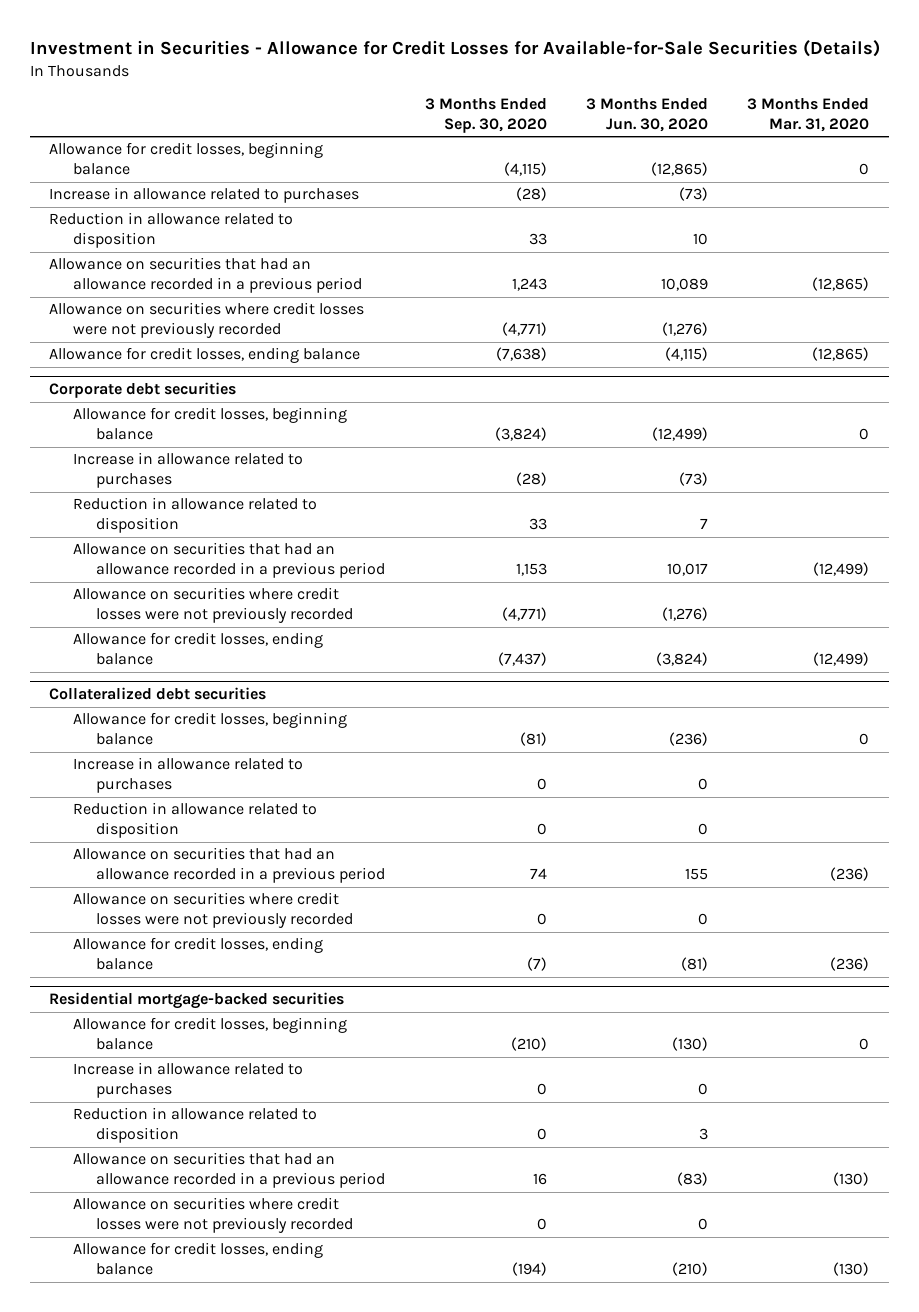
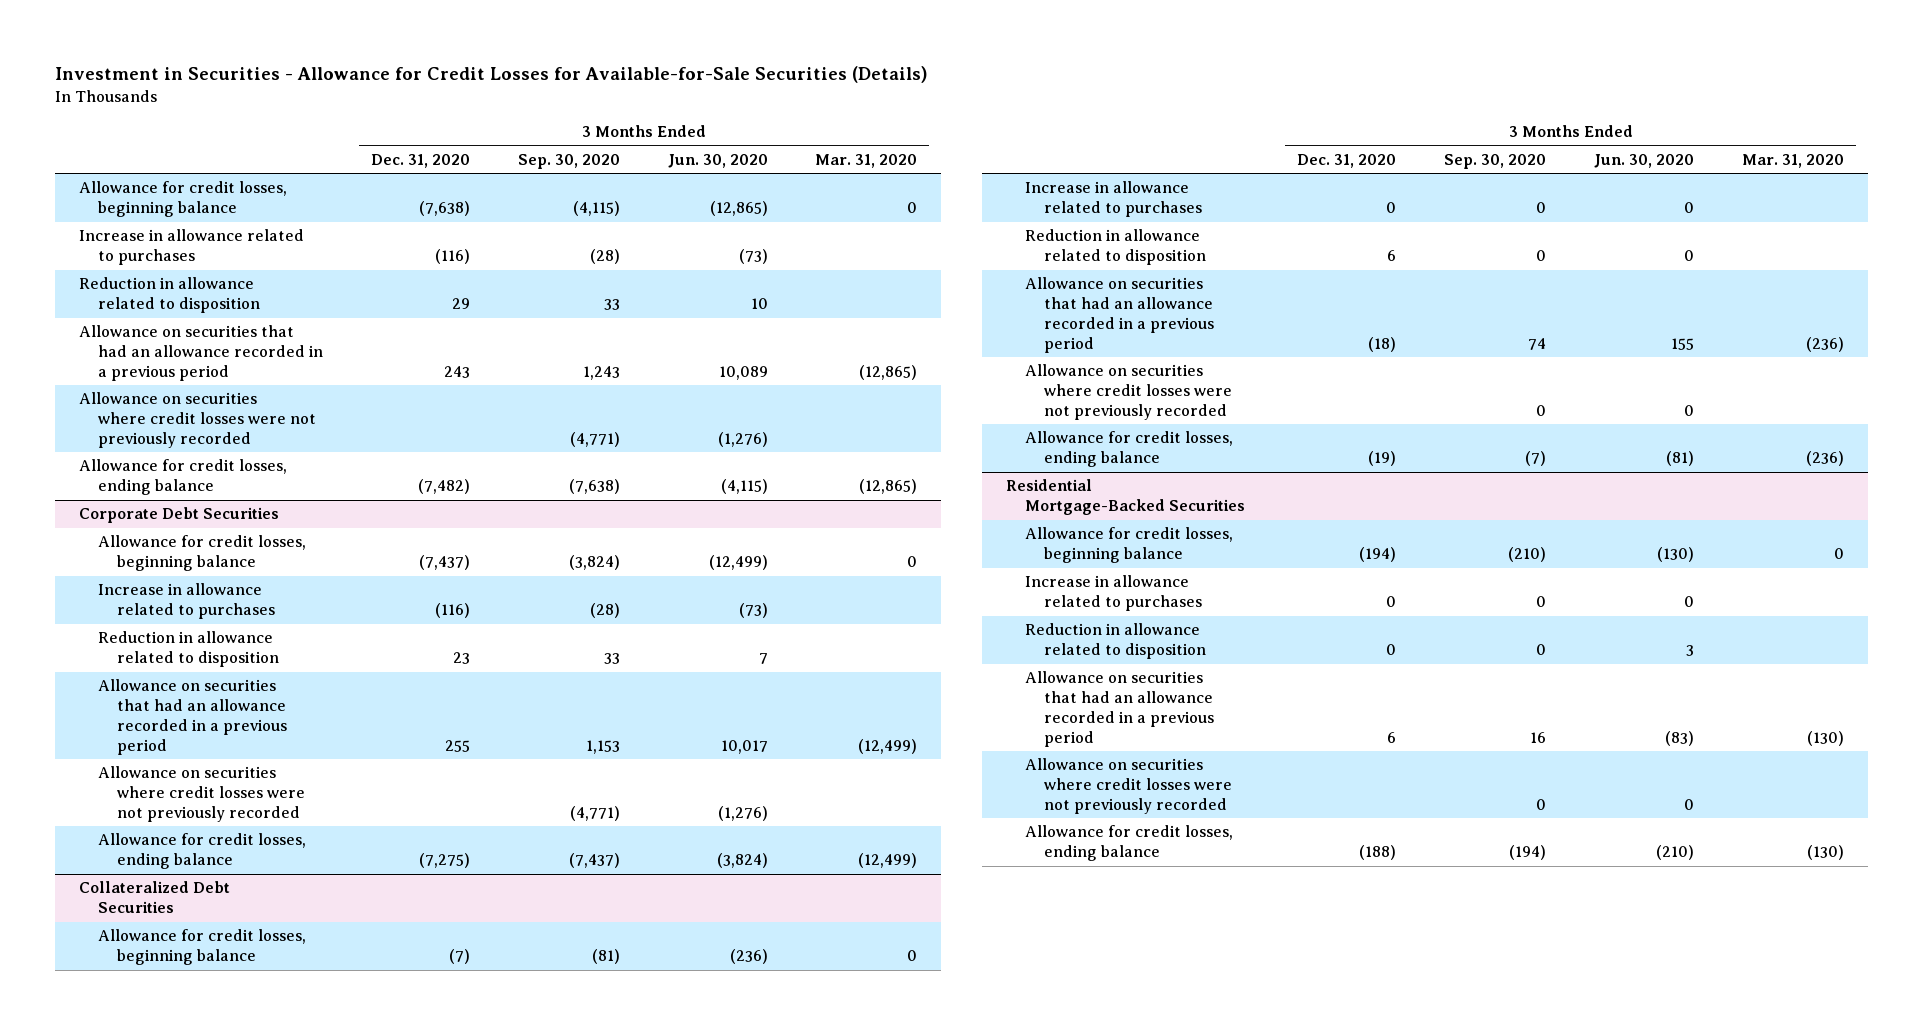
none -> [370,153,470,168] Dec. 31, 2020
[49,382,237,399] Corporate debt securities -> [78,507,279,524] Corporate Debt Securities
[49,687,267,701] Collateralized debt securities -> [78,881,230,914] Collateralized Debt Securities
[49,992,345,1010] Residential mortgage-backed securities -> [1005,479,1245,516] Residential Mortgage-Backed Securities

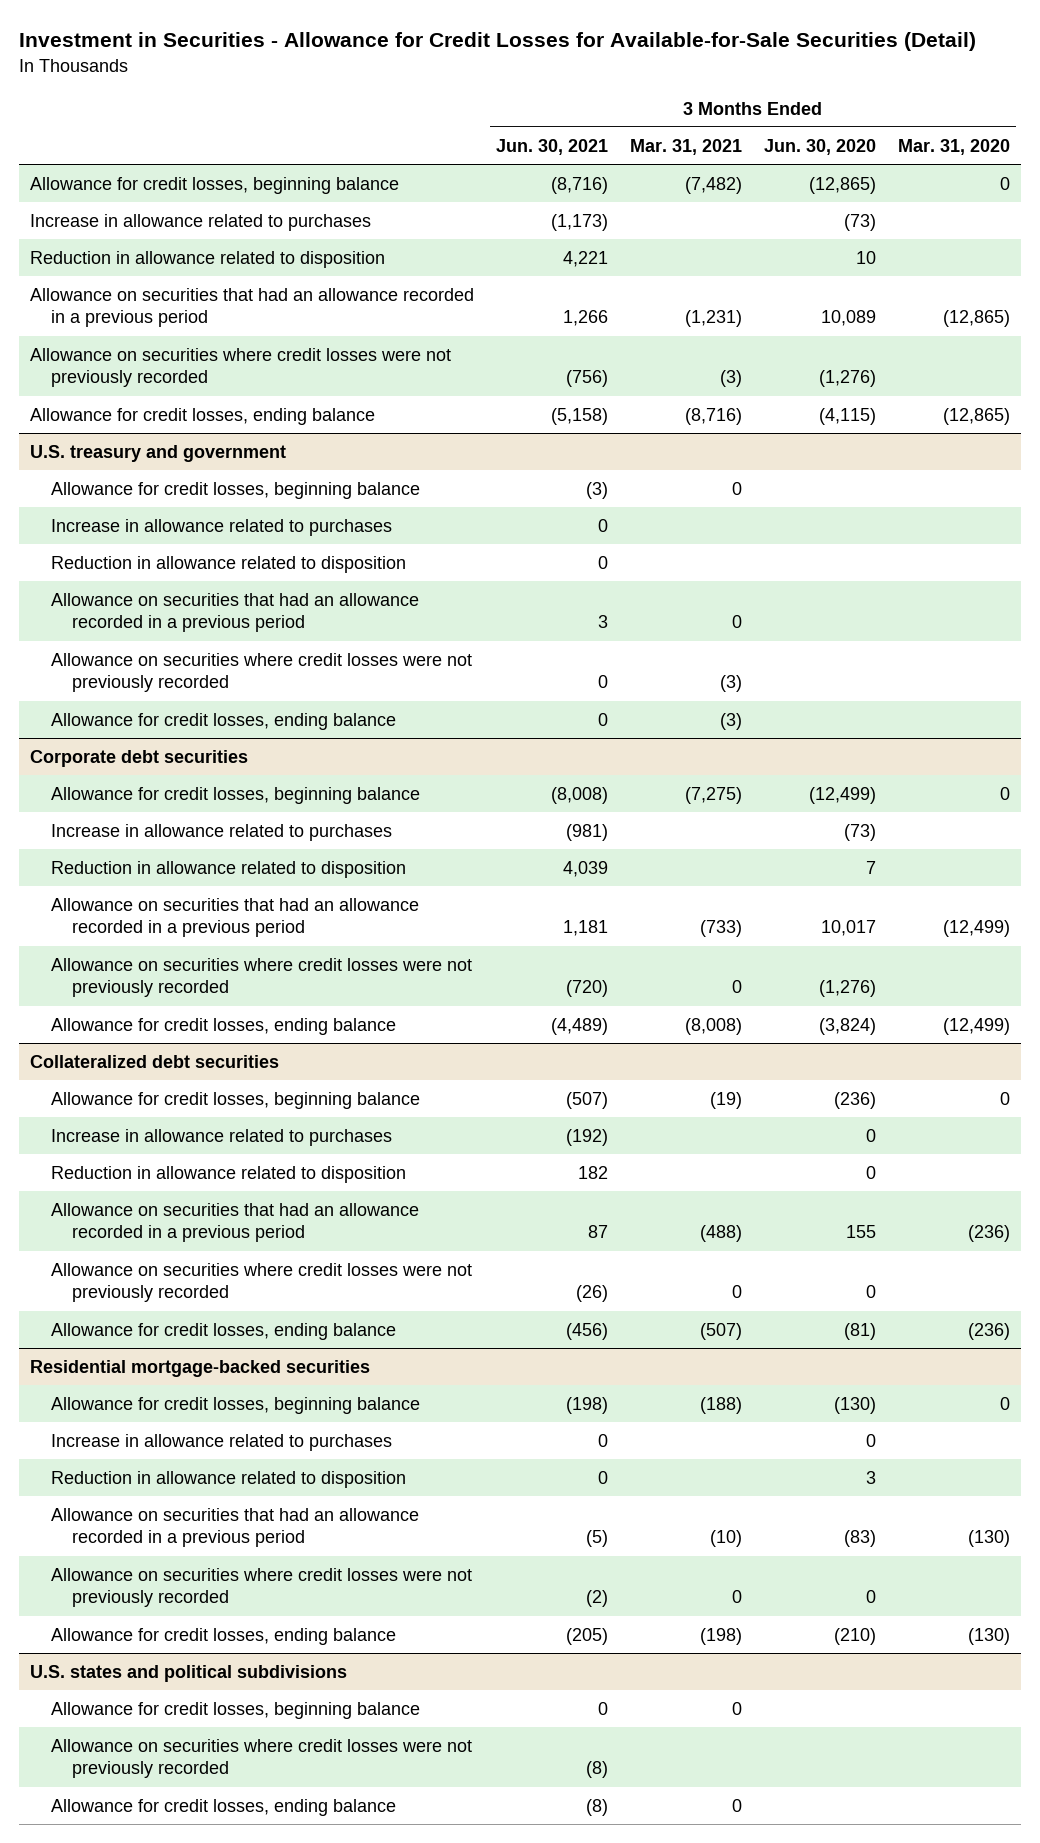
[55,66,929,84] Investment in Securities - Allowance for Credit Losses for Available-for-Sale Securities (Details) -> [18,31,976,51] Investment in Securities - Allowance for Credit Losses for Available-for-Sale Securities (Detail)
[370,153,470,168] Dec. 31, 2020 -> none
[517,153,620,169] Sep. 30, 2020 -> none
none -> [495,138,608,155] Jun. 30, 2021
none -> [629,138,742,155] Mar. 31, 2021
none -> [29,444,286,462] U.S. treasury and government
none -> [50,481,420,499] Allowance for credit losses, beginning balance
none -> [50,518,392,536] Increase in allowance related to purchases
none -> [50,555,406,573] Reduction in allowance related to disposition
none -> [50,592,419,633] Allowance on securities that had an allowance recorded in a previous period
none -> [50,652,472,693] Allowance on securities where credit losses were not previously recorded
none -> [50,712,396,730] Allowance for credit losses, ending balance
[78,507,279,524] Corporate Debt Securities -> [29,749,248,767] Corporate debt securities
[78,881,230,914] Collateralized Debt Securities -> [29,1054,279,1068] Collateralized debt securities
[1005,479,1245,516] Residential Mortgage-Backed Securities -> [29,1359,370,1377] Residential mortgage-backed securities
none -> [29,1664,347,1682] U.S. states and political subdivisions
none -> [50,1701,420,1719] Allowance for credit losses, beginning balance
none -> [50,1738,472,1779] Allowance on securities where credit losses were not previously recorded
none -> [50,1798,396,1816] Allowance for credit losses, ending balance

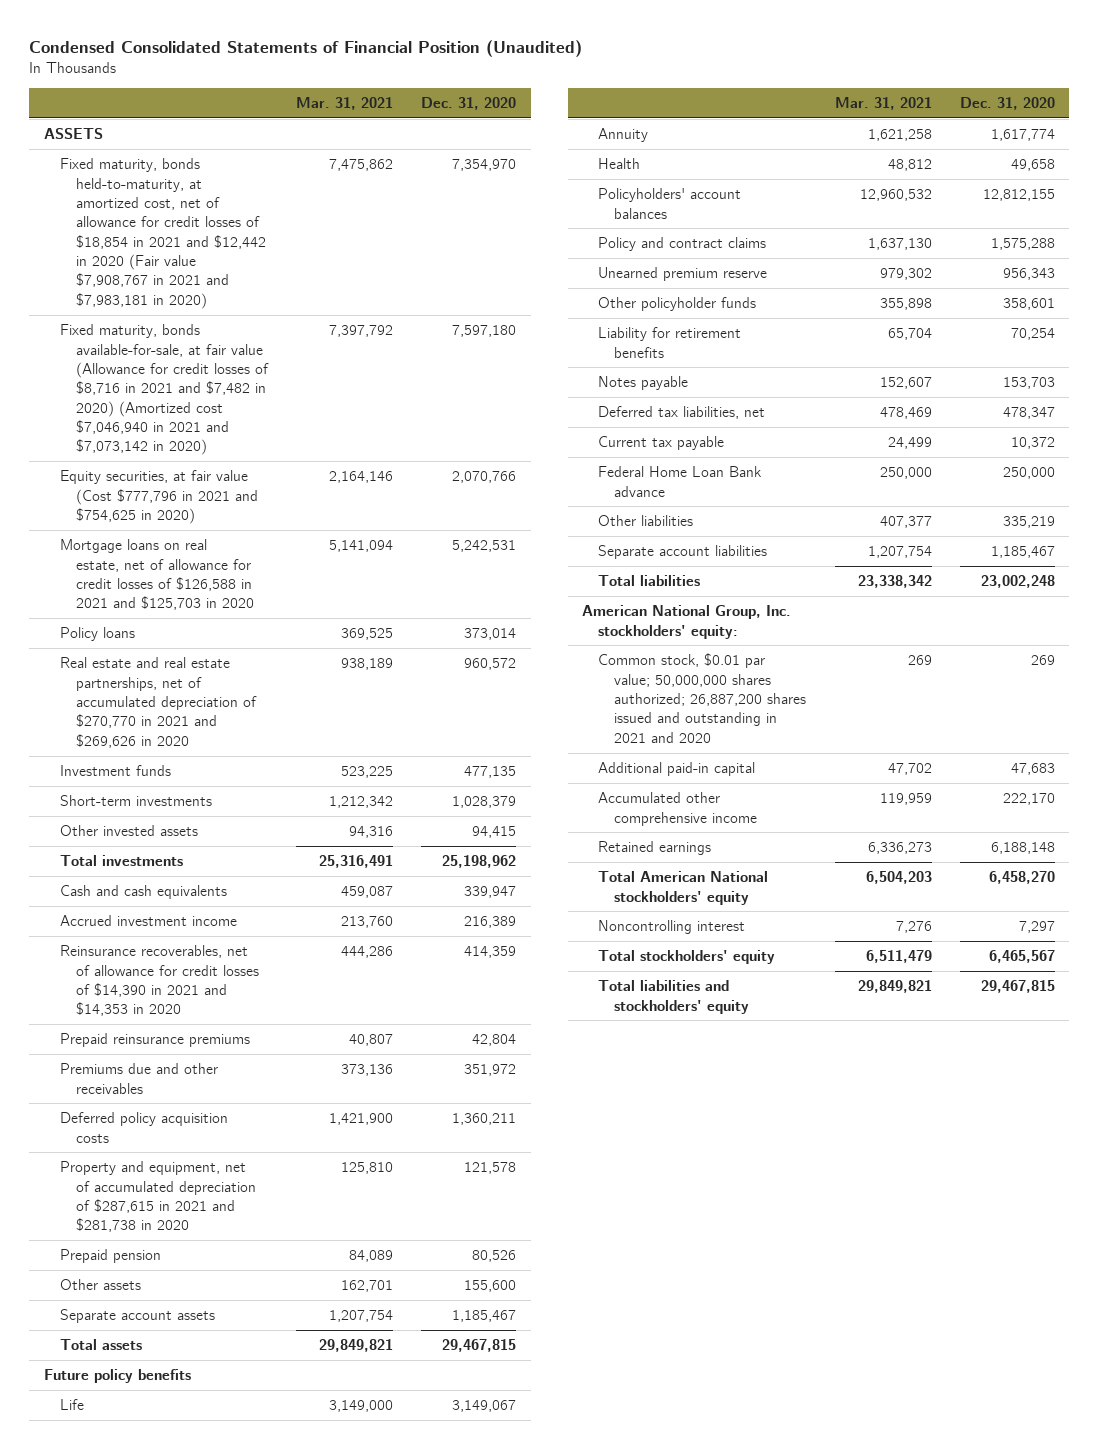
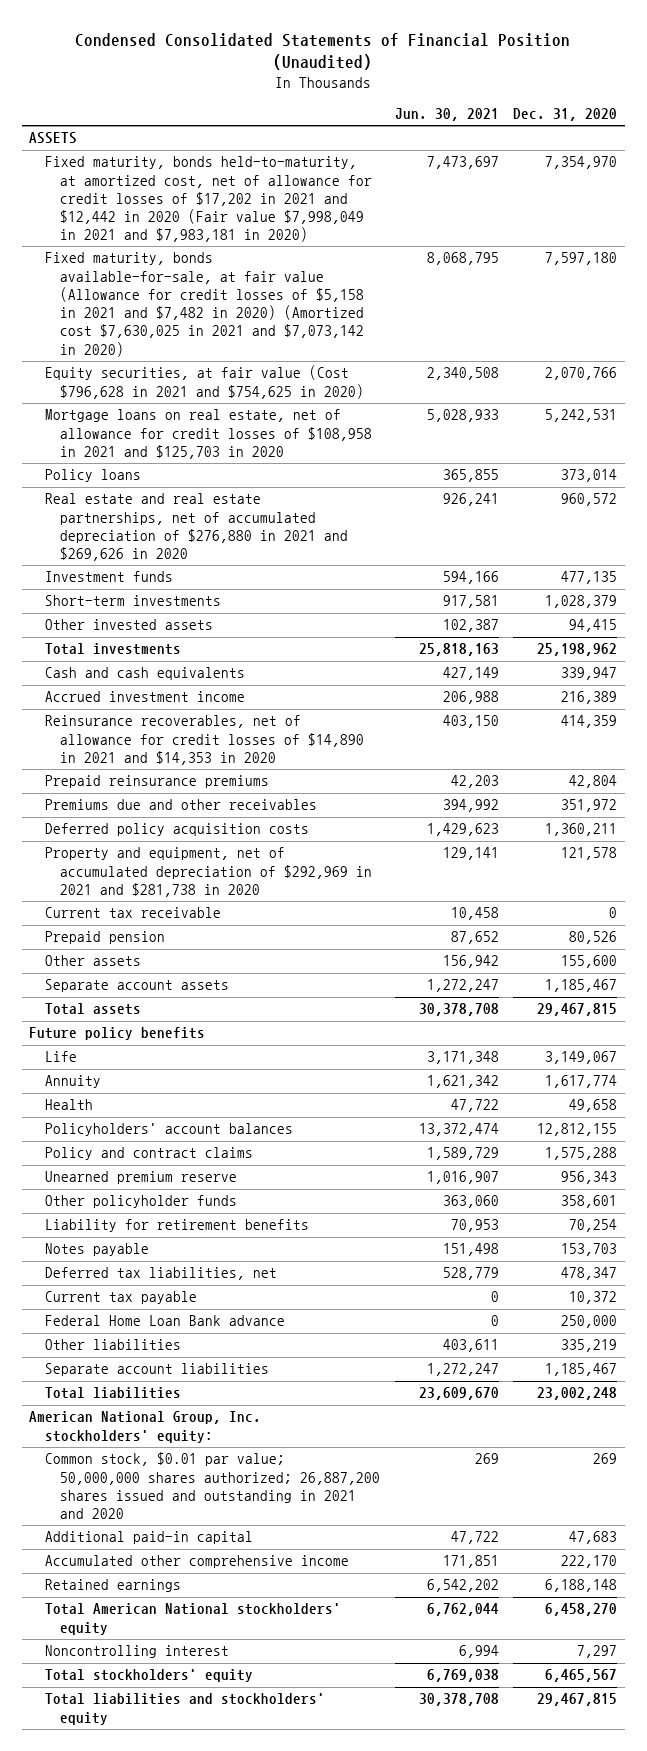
[296,97,394,111] Mar. 31, 2021 -> none
none -> [394,108,499,122] Jun. 30, 2021
[59,158,266,309] Fixed maturity, bonds held-to-maturity, at amortized cost, net of allowance for credit losses of $18,854 in 2021 and $12,442 in 2020 (Fair value $7,908,767 in 2021 and $7,983,181 in 2020) -> [44,156,373,243] Fixed maturity, bonds held-to-maturity, at amortized cost, net of allowance for credit losses of $17,202 in 2021 and $12,442 in 2020 (Fair value $7,998,049 in 2021 and $7,983,181 in 2020)
[59,324,269,456] Fixed maturity, bonds available-for-sale, at fair value (Allowance for credit losses of $8,716 in 2021 and $7,482 in 2020) (Amortized cost $7,046,940 in 2021 and $7,073,142 in 2020) -> [44,252,365,357] Fixed maturity, bonds available-for-sale, at fair value (Allowance for credit losses of $5,158 in 2021 and $7,482 in 2020) (Amortized cost $7,630,025 in 2021 and $7,073,142 in 2020)
[59,470,258,524] Equity securities, at fair value (Cost $777,796 in 2021 and $754,625 in 2020) -> [44,365,365,399] Equity securities, at fair value (Cost $796,628 in 2021 and $754,625 in 2020)
[59,539,254,611] Mortgage loans on real estate, net of allowance for credit losses of $126,588 in 2021 and $125,703 in 2020 -> [44,409,373,459] Mortgage loans on real estate, net of allowance for credit losses of $108,958 in 2021 and $125,703 in 2020
[59,657,257,748] Real estate and real estate partnerships, net of accumulated depreciation of $270,770 in 2021 and $269,626 in 2020 -> [44,493,349,562] Real estate and real estate partnerships, net of accumulated depreciation of $276,880 in 2021 and $269,626 in 2020
[59,945,259,1017] Reinsurance recoverables, net of allowance for credit losses of $14,390 in 2021 and $14,353 in 2020 -> [44,715,365,765] Reinsurance recoverables, net of allowance for credit losses of $14,890 in 2021 and $14,353 in 2020
[59,1161,256,1233] Property and equipment, net of accumulated depreciation of $287,615 in 2021 and $281,738 in 2020 -> [44,847,373,897] Property and equipment, net of accumulated depreciation of $292,969 in 2021 and $281,738 in 2020
none -> [44,907,221,919] Current tax receivable

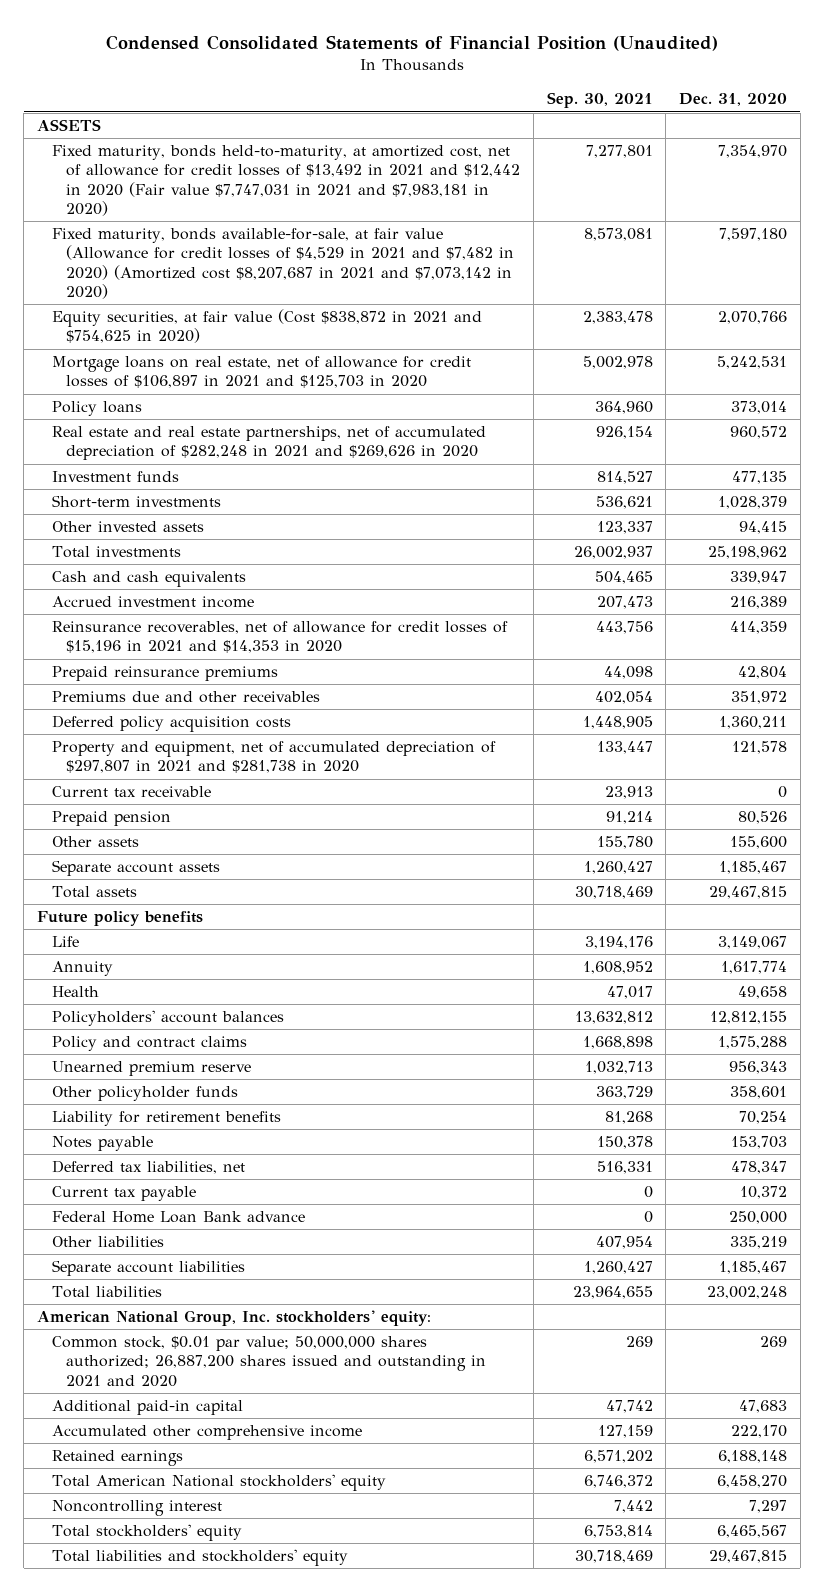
[394,108,499,122] Jun. 30, 2021 -> none
none -> [546,92,653,109] Sep. 30, 2021
[44,156,373,243] Fixed maturity, bonds held-to-maturity, at amortized cost, net of allowance for credit losses of $17,202 in 2021 and $12,442 in 2020 (Fair value $7,998,049 in 2021 and $7,983,181 in 2020) -> [51,145,520,217] Fixed maturity, bonds held-to-maturity, at amortized cost, net of allowance for credit losses of $13,492 in 2021 and $12,442 in 2020 (Fair value $7,747,031 in 2021 and $7,983,181 in 2020)
[44,252,365,357] Fixed maturity, bonds available-for-sale, at fair value (Allowance for credit losses of $5,158 in 2021 and $7,482 in 2020) (Amortized cost $7,630,025 in 2021 and $7,073,142 in 2020) -> [51,228,514,300] Fixed maturity, bonds available-for-sale, at fair value (Allowance for credit losses of $4,529 in 2021 and $7,482 in 2020) (Amortized cost $8,207,687 in 2021 and $7,073,142 in 2020)
[44,365,365,399] Equity securities, at fair value (Cost $796,628 in 2021 and $754,625 in 2020) -> [51,309,482,344] Equity securities, at fair value (Cost $838,872 in 2021 and $754,625 in 2020)
[44,409,373,459] Mortgage loans on real estate, net of allowance for credit losses of $108,958 in 2021 and $125,703 in 2020 -> [51,356,471,389] Mortgage loans on real estate, net of allowance for credit losses of $106,897 in 2021 and $125,703 in 2020
[44,493,349,562] Real estate and real estate partnerships, net of accumulated depreciation of $276,880 in 2021 and $269,626 in 2020 -> [51,426,486,461] Real estate and real estate partnerships, net of accumulated depreciation of $282,248 in 2021 and $269,626 in 2020
[44,715,365,765] Reinsurance recoverables, net of allowance for credit losses of $14,890 in 2021 and $14,353 in 2020 -> [51,621,508,654] Reinsurance recoverables, net of allowance for credit losses of $15,196 in 2021 and $14,353 in 2020
[44,847,373,897] Property and equipment, net of accumulated depreciation of $292,969 in 2021 and $281,738 in 2020 -> [51,741,496,774] Property and equipment, net of accumulated depreciation of $297,807 in 2021 and $281,738 in 2020

